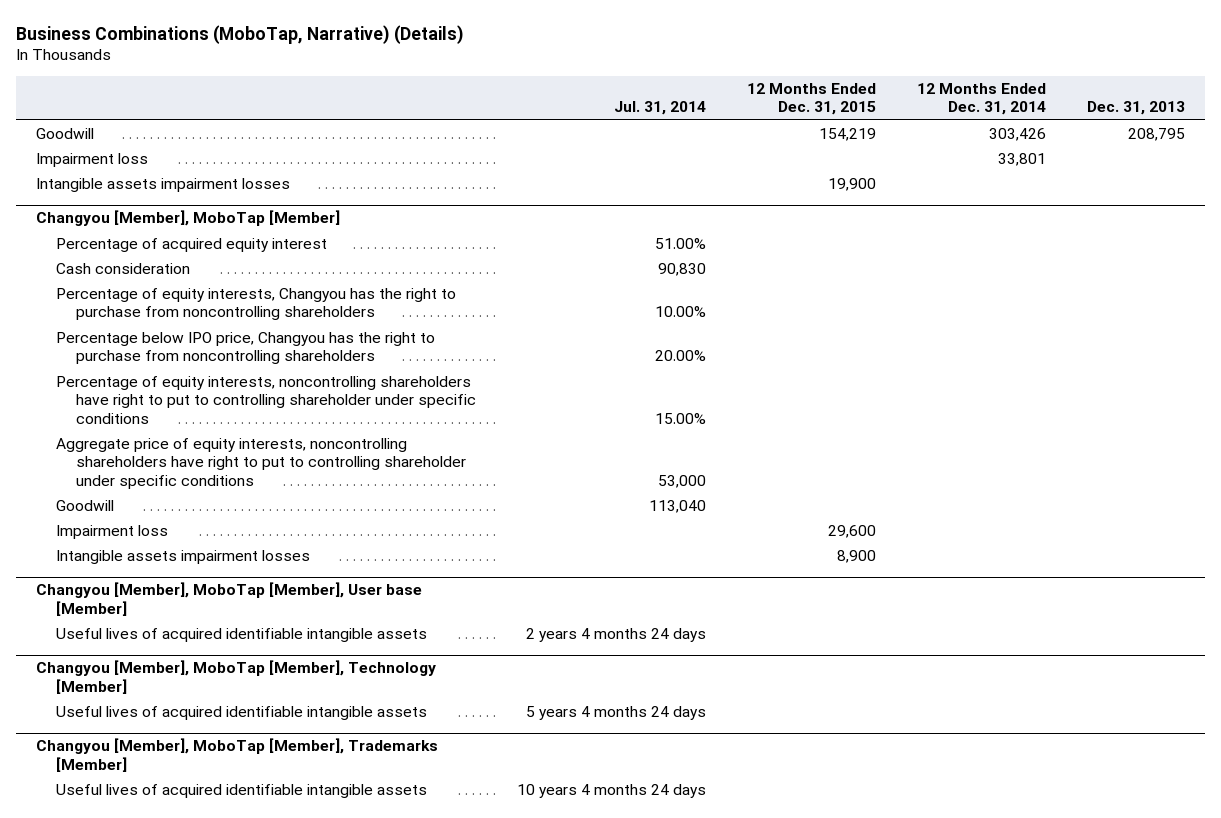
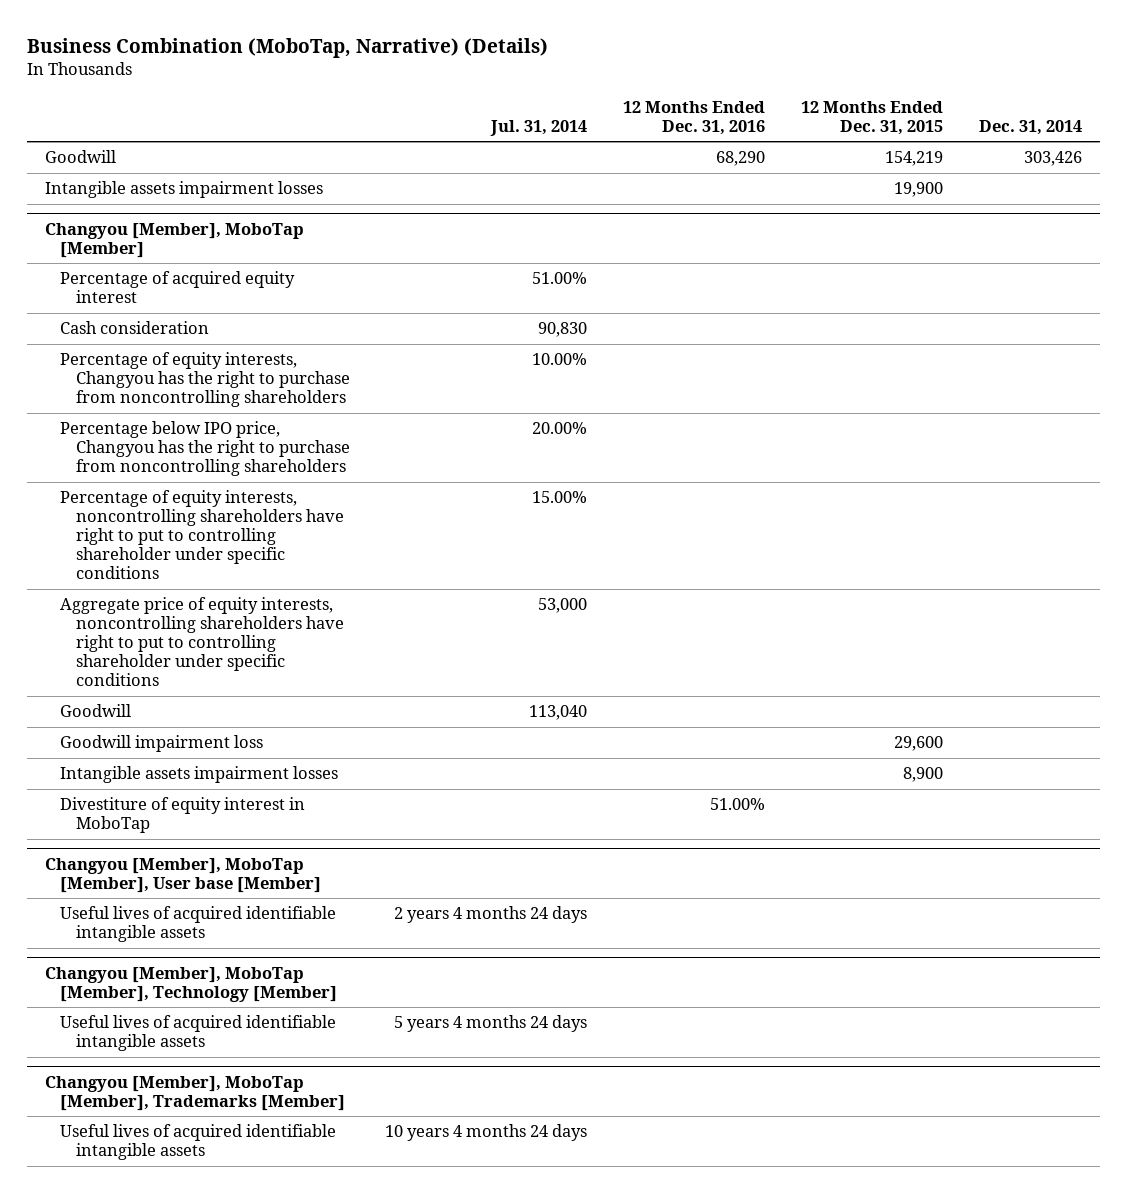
[15,24,464,44] Business Combinations (MoboTap, Narrative) (Details) -> [27,37,549,58] Business Combination (MoboTap, Narrative) (Details)
[916,83,1046,116] 12 Months Ended Dec. 31, 2014 -> none
[1086,101,1185,116] Dec. 31, 2013 -> none
none -> [623,100,766,135] 12 Months Ended Dec. 31, 2016
none -> [978,119,1082,135] Dec. 31, 2014
[36,153,149,168] Impairment loss -> none
[56,525,169,540] Impairment loss -> [60,735,264,753] Goodwill impairment loss
none -> [60,797,306,834] Divestiture of equity interest in MoboTap

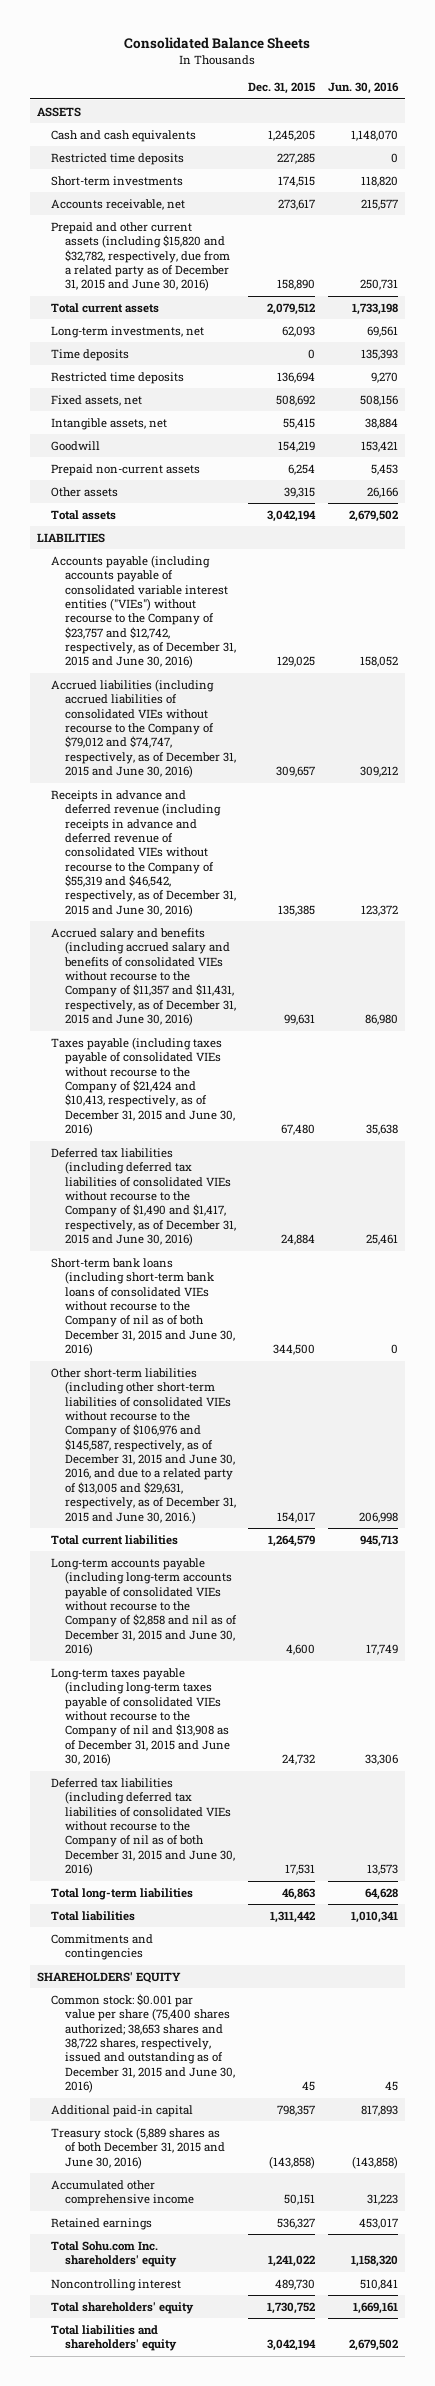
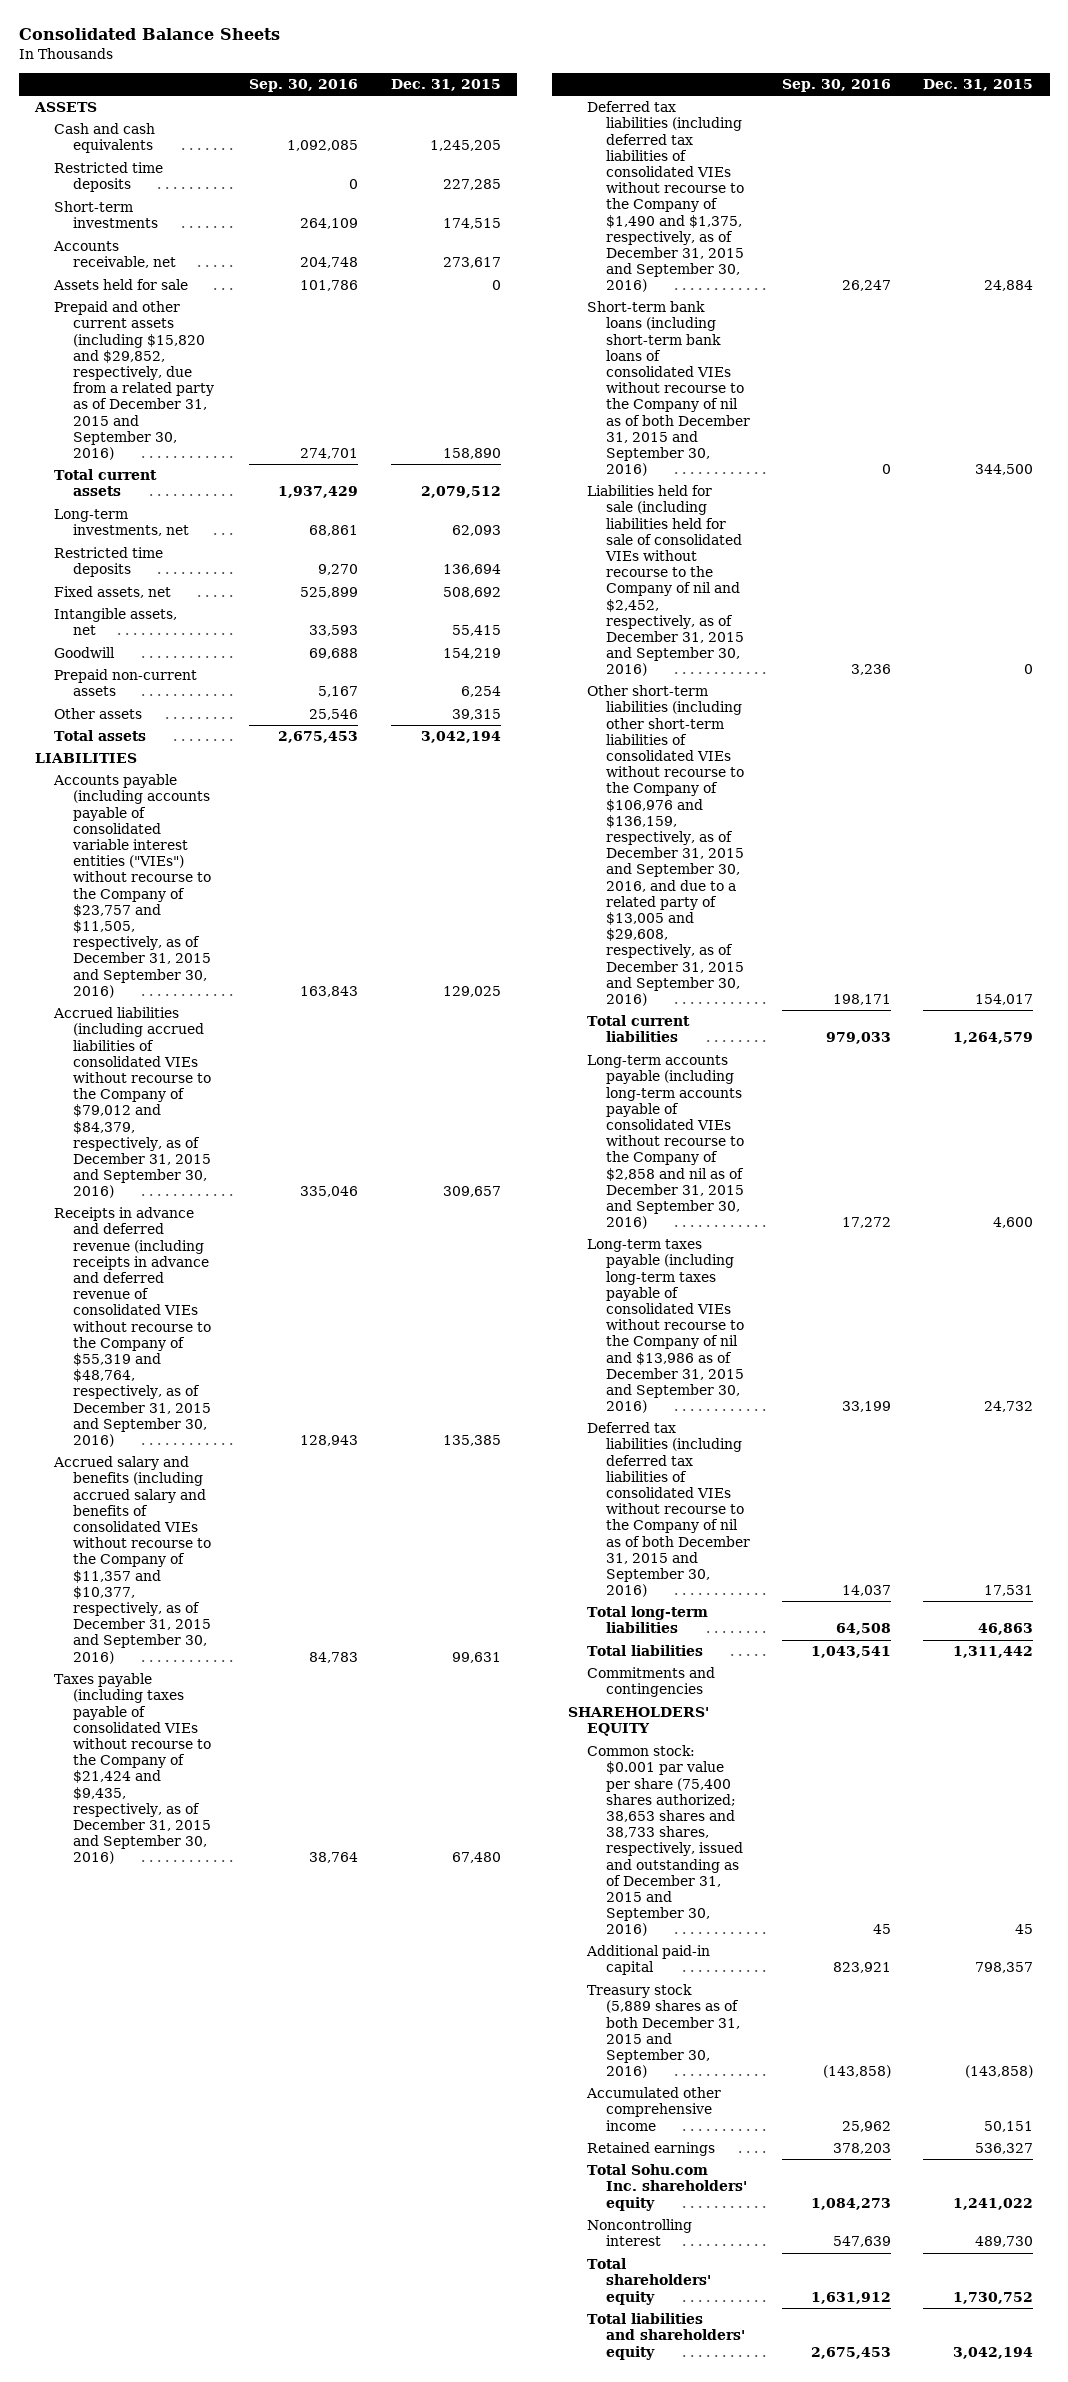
[328,82,400,95] Jun. 30, 2016 -> none
none -> [249,79,359,93] Sep. 30, 2016
none -> [52,279,188,291] Assets held for sale
[50,221,230,292] Prepaid and other current assets (including $15,820 and $32,782, respectively, due from a related party as of December 31, 2015 and June 30, 2016) -> [53,301,215,460] Prepaid and other current assets (including $15,820 and $29,852, respectively, due from a related party as of December 31, 2015 and September 30, 2016)
[50,348,129,361] Time deposits -> none
[50,554,236,669] Accounts payable (including accounts payable of consolidated variable interest entities ("VIEs") without recourse to the Company of $23,757 and $12,742, respectively, as of December 31, 2015 and June 30, 2016) -> [52,774,212,998] Accounts payable (including accounts payable of consolidated variable interest entities ("VIEs") without recourse to the Company of $23,757 and $11,505, respectively, as of December 31, 2015 and September 30, 2016)
[50,678,236,779] Accrued liabilities (including accrued liabilities of consolidated VIEs without recourse to the Company of $79,012 and $74,747, respectively, as of December 31, 2015 and June 30, 2016) -> [52,1007,212,1199] Accrued liabilities (including accrued liabilities of consolidated VIEs without recourse to the Company of $79,012 and $84,379, respectively, as of December 31, 2015 and September 30, 2016)
[50,789,236,917] Receipts in advance and deferred revenue (including receipts in advance and deferred revenue of consolidated VIEs without recourse to the Company of $55,319 and $46,542, respectively, as of December 31, 2015 and June 30, 2016) -> [53,1207,212,1447] Receipts in advance and deferred revenue (including receipts in advance and deferred revenue of consolidated VIEs without recourse to the Company of $55,319 and $48,764, respectively, as of December 31, 2015 and September 30, 2016)
[50,927,236,1027] Accrued salary and benefits (including accrued salary and benefits of consolidated VIEs without recourse to the Company of $11,357 and $11,431, respectively, as of December 31, 2015 and June 30, 2016) -> [52,1456,212,1664] Accrued salary and benefits (including accrued salary and benefits of consolidated VIEs without recourse to the Company of $11,357 and $10,377, respectively, as of December 31, 2015 and September 30, 2016)
[50,1036,235,1137] Taxes payable (including taxes payable of consolidated VIEs without recourse to the Company of $21,424 and $10,413, respectively, as of December 31, 2015 and June 30, 2016) -> [53,1673,212,1865] Taxes payable (including taxes payable of consolidated VIEs without recourse to the Company of $21,424 and $9,435, respectively, as of December 31, 2015 and September 30, 2016)
[50,1147,236,1247] Deferred tax liabilities (including deferred tax liabilities of consolidated VIEs without recourse to the Company of $1,490 and $1,417, respectively, as of December 31, 2015 and June 30, 2016) -> [586,101,744,293] Deferred tax liabilities (including deferred tax liabilities of consolidated VIEs without recourse to the Company of $1,490 and $1,375, respectively, as of December 31, 2015 and September 30, 2016)
[50,1257,235,1357] Short-term bank loans (including short-term bank loans of consolidated VIEs without recourse to the Company of nil as of both December 31, 2015 and June 30, 2016) -> [586,301,750,477] Short-term bank loans (including short-term bank loans of consolidated VIEs without recourse to the Company of nil as of both December 31, 2015 and September 30, 2016)
none -> [586,485,744,677] Liabilities held for sale (including liabilities held for sale of consolidated VIEs without recourse to the Company of nil and $2,452, respectively, as of December 31, 2015 and September 30, 2016)
[50,1367,236,1524] Other short-term liabilities (including other short-term liabilities of consolidated VIEs without recourse to the Company of $106,976 and $145,587, respectively, as of December 31, 2015 and June 30, 2016, and due to a related party of $13,005 and $29,631, respectively, as of December 31, 2015 and June 30, 2016.) -> [586,685,744,1006] Other short-term liabilities (including other short-term liabilities of consolidated VIEs without recourse to the Company of $106,976 and $136,159, respectively, as of December 31, 2015 and September 30, 2016, and due to a related party of $13,005 and $29,608, respectively, as of December 31, 2015 and September 30, 2016)
[50,1557,237,1657] Long-term accounts payable (including long-term accounts payable of consolidated VIEs without recourse to the Company of $2,858 and nil as of December 31, 2015 and June 30, 2016) -> [586,1055,744,1230] Long-term accounts payable (including long-term accounts payable of consolidated VIEs without recourse to the Company of $2,858 and nil as of December 31, 2015 and September 30, 2016)
[50,1667,230,1767] Long-term taxes payable (including long-term taxes payable of consolidated VIEs without recourse to the Company of nil and $13,908 as of December 31, 2015 and June 30, 2016) -> [586,1239,744,1414] Long-term taxes payable (including long-term taxes payable of consolidated VIEs without recourse to the Company of nil and $13,986 as of December 31, 2015 and September 30, 2016)
[50,1777,235,1877] Deferred tax liabilities (including deferred tax liabilities of consolidated VIEs without recourse to the Company of nil as of both December 31, 2015 and June 30, 2016) -> [586,1422,750,1598] Deferred tax liabilities (including deferred tax liabilities of consolidated VIEs without recourse to the Company of nil as of both December 31, 2015 and September 30, 2016)
[50,1993,235,2094] Common stock: $0.001 par value per share (75,400 shares authorized; 38,653 shares and 38,722 shares, respectively, issued and outstanding as of December 31, 2015 and June 30, 2016) -> [586,1745,743,1937] Common stock: $0.001 par value per share (75,400 shares authorized; 38,653 shares and 38,733 shares, respectively, issued and outstanding as of December 31, 2015 and September 30, 2016)
[50,2126,225,2169] Treasury stock (5,889 shares as of both December 31, 2015 and June 30, 2016) -> [586,1984,740,2079] Treasury stock (5,889 shares as of both December 31, 2015 and September 30, 2016)

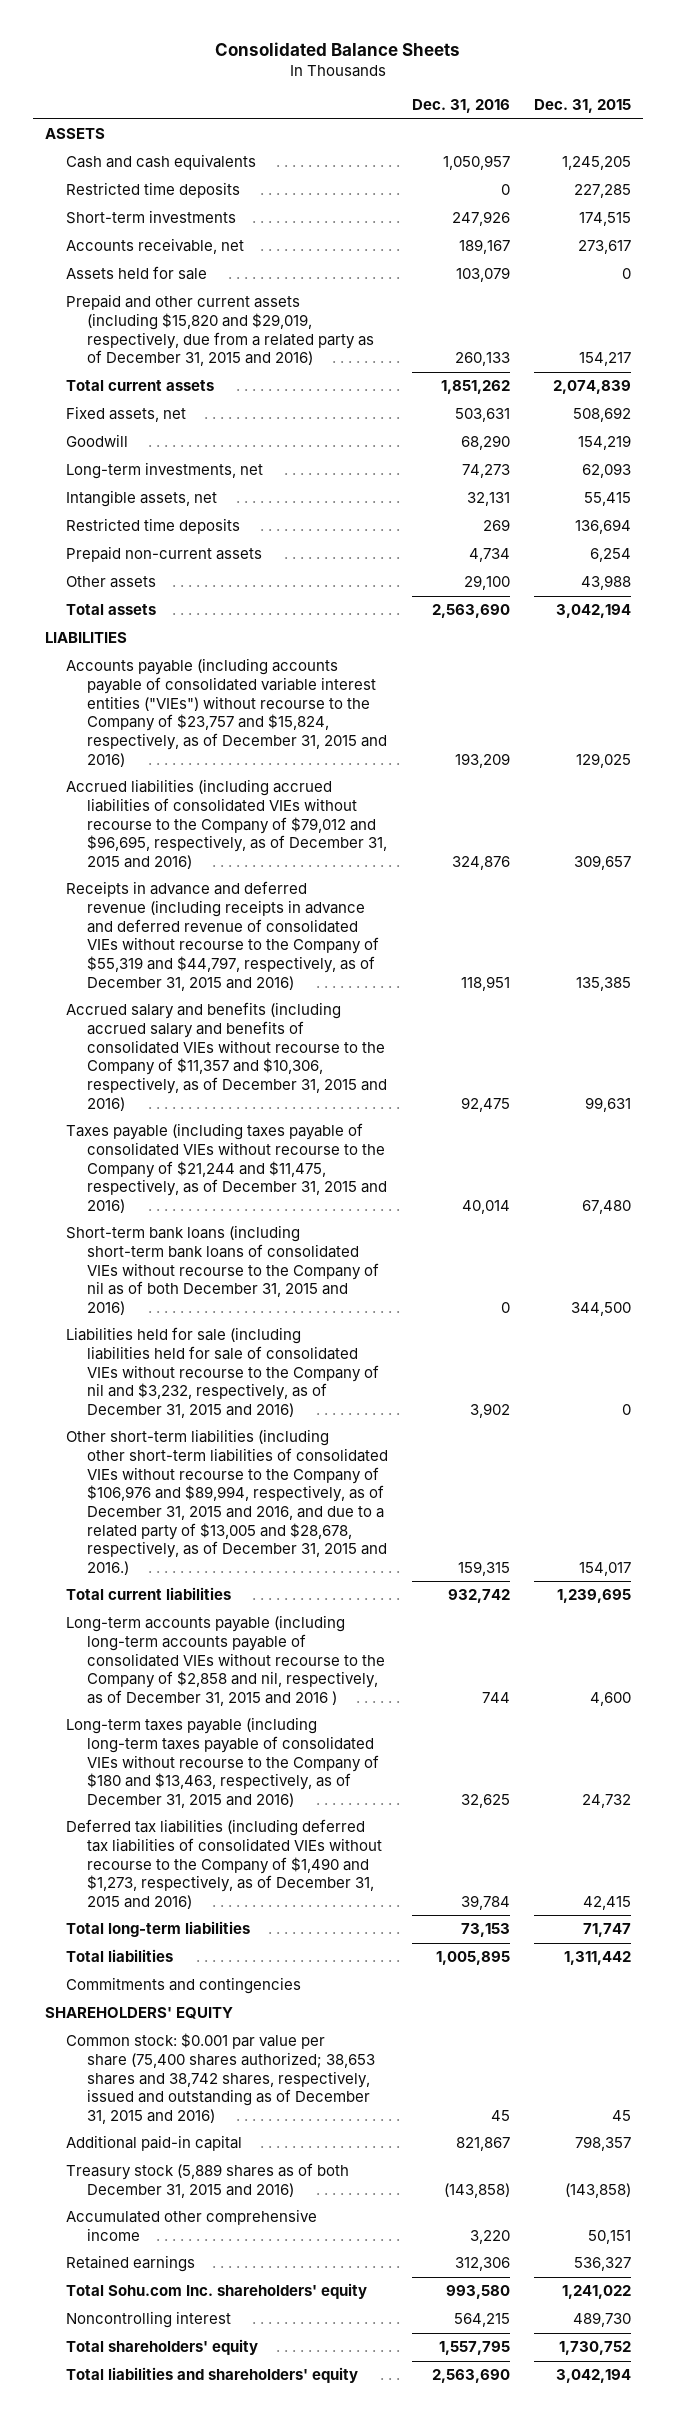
[249,79,359,93] Sep. 30, 2016 -> none
none -> [412,99,511,114] Dec. 31, 2016
[53,301,215,460] Prepaid and other current assets (including $15,820 and $29,852, respectively, due from a related party as of December 31, 2015 and September 30, 2016) -> [66,294,375,367] Prepaid and other current assets (including $15,820 and $29,019, respectively, due from a related party as of December 31, 2015 and 2016)
[442,447,501,459] 158,890 -> [579,352,632,367] 154,217
[420,486,501,499] 2,079,512 -> [553,380,632,395] 2,074,839
[53,509,190,537] Long-term investments, net -> [66,462,264,480] Long-term investments, net
[53,608,177,636] Intangible assets, net -> [66,490,218,508] Intangible assets, net
[53,547,163,578] Restricted time deposits -> [66,518,241,535] Restricted time deposits
[451,709,501,721] 39,315 -> [581,575,632,591] 43,988
[586,101,744,293] Deferred tax liabilities (including deferred tax liabilities of consolidated VIEs without recourse to the Company of $1,490 and $1,375, respectively, as of December 31, 2015 and September 30, 2016) -> none
[52,774,212,998] Accounts payable (including accounts payable of consolidated variable interest entities ("VIEs") without recourse to the Company of $23,757 and $11,505, respectively, as of December 31, 2015 and September 30, 2016) -> [66,658,388,767] Accounts payable (including accounts payable of consolidated variable interest entities ("VIEs") without recourse to the Company of $23,757 and $15,824, respectively, as of December 31, 2015 and 2016)
[52,1007,212,1199] Accrued liabilities (including accrued liabilities of consolidated VIEs without recourse to the Company of $79,012 and $84,379, respectively, as of December 31, 2015 and September 30, 2016) -> [66,779,388,869] Accrued liabilities (including accrued liabilities of consolidated VIEs without recourse to the Company of $79,012 and $96,695, respectively, as of December 31, 2015 and 2016)
[53,1207,212,1447] Receipts in advance and deferred revenue (including receipts in advance and deferred revenue of consolidated VIEs without recourse to the Company of $55,319 and $48,764, respectively, as of December 31, 2015 and September 30, 2016) -> [66,881,380,991] Receipts in advance and deferred revenue (including receipts in advance and deferred revenue of consolidated VIEs without recourse to the Company of $55,319 and $44,797, respectively, as of December 31, 2015 and 2016)
[52,1456,212,1664] Accrued salary and benefits (including accrued salary and benefits of consolidated VIEs without recourse to the Company of $11,357 and $10,377, respectively, as of December 31, 2015 and September 30, 2016) -> [66,1002,388,1111] Accrued salary and benefits (including accrued salary and benefits of consolidated VIEs without recourse to the Company of $11,357 and $10,306, respectively, as of December 31, 2015 and 2016)
[53,1673,212,1865] Taxes payable (including taxes payable of consolidated VIEs without recourse to the Company of $21,424 and $9,435, respectively, as of December 31, 2015 and September 30, 2016) -> [66,1123,388,1213] Taxes payable (including taxes payable of consolidated VIEs without recourse to the Company of $21,244 and $11,475, respectively, as of December 31, 2015 and 2016)
[586,301,750,477] Short-term bank loans (including short-term bank loans of consolidated VIEs without recourse to the Company of nil as of both December 31, 2015 and September 30, 2016) -> [66,1225,380,1315] Short-term bank loans (including short-term bank loans of consolidated VIEs without recourse to the Company of nil as of both December 31, 2015 and 2016)
[586,485,744,677] Liabilities held for sale (including liabilities held for sale of consolidated VIEs without recourse to the Company of nil and $2,452, respectively, as of December 31, 2015 and September 30, 2016) -> [66,1327,380,1418] Liabilities held for sale (including liabilities held for sale of consolidated VIEs without recourse to the Company of nil and $3,232, respectively, as of December 31, 2015 and 2016)
[586,685,744,1006] Other short-term liabilities (including other short-term liabilities of consolidated VIEs without recourse to the Company of $106,976 and $136,159, respectively, as of December 31, 2015 and September 30, 2016, and due to a related party of $13,005 and $29,608, respectively, as of December 31, 2015 and September 30, 2016) -> [66,1429,389,1575] Other short-term liabilities (including other short-term liabilities of consolidated VIEs without recourse to the Company of $106,976 and $89,994, respectively, as of December 31, 2015 and 2016, and due to a related party of $13,005 and $28,678, respectively, as of December 31, 2015 and 2016.)
[953,1032,1034,1045] 1,264,579 -> [557,1589,632,1604] 1,239,695
[586,1055,744,1230] Long-term accounts payable (including long-term accounts payable of consolidated VIEs without recourse to the Company of $2,858 and nil as of December 31, 2015 and September 30, 2016) -> [66,1615,386,1706] Long-term accounts payable (including long-term accounts payable of consolidated VIEs without recourse to the Company of $2,858 and nil, respectively, as of December 31, 2015 and 2016 )
[586,1239,744,1414] Long-term taxes payable (including long-term taxes payable of consolidated VIEs without recourse to the Company of nil and $13,986 as of December 31, 2015 and September 30, 2016) -> [66,1717,380,1808] Long-term taxes payable (including long-term taxes payable of consolidated VIEs without recourse to the Company of $180 and $13,463, respectively, as of December 31, 2015 and 2016)
[586,1422,750,1598] Deferred tax liabilities (including deferred tax liabilities of consolidated VIEs without recourse to the Company of nil as of both December 31, 2015 and September 30, 2016) -> [66,1819,383,1909] Deferred tax liabilities (including deferred tax liabilities of consolidated VIEs without recourse to the Company of $1,490 and $1,273, respectively, as of December 31, 2015 and 2016)
[984,1585,1034,1597] 17,531 -> [583,1895,632,1910] 42,415
[978,1623,1034,1636] 46,863 -> [583,1923,632,1938] 71,747
[586,1745,743,1937] Common stock: $0.001 par value per share (75,400 shares authorized; 38,653 shares and 38,733 shares, respectively, issued and outstanding as of December 31, 2015 and September 30, 2016) -> [66,2033,376,2124] Common stock: $0.001 par value per share (75,400 shares authorized; 38,653 shares and 38,742 shares, respectively, issued and outstanding as of December 31, 2015 and 2016)
[586,1984,740,2079] Treasury stock (5,889 shares as of both December 31, 2015 and September 30, 2016) -> [66,2163,350,2198] Treasury stock (5,889 shares as of both December 31, 2015 and 2016)

